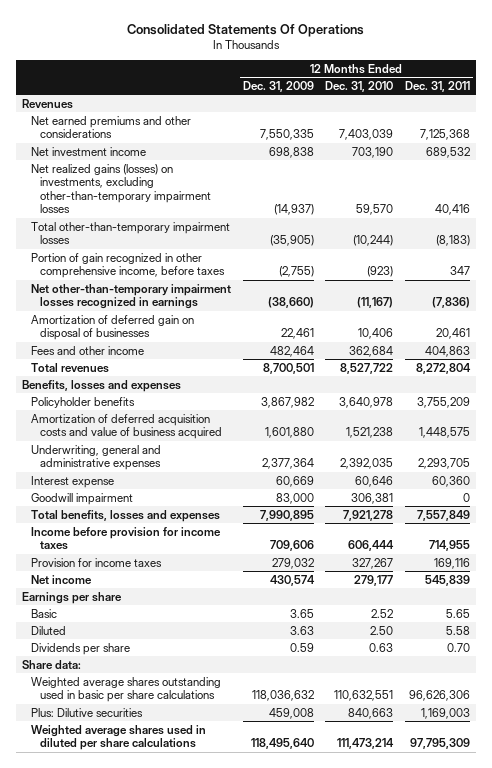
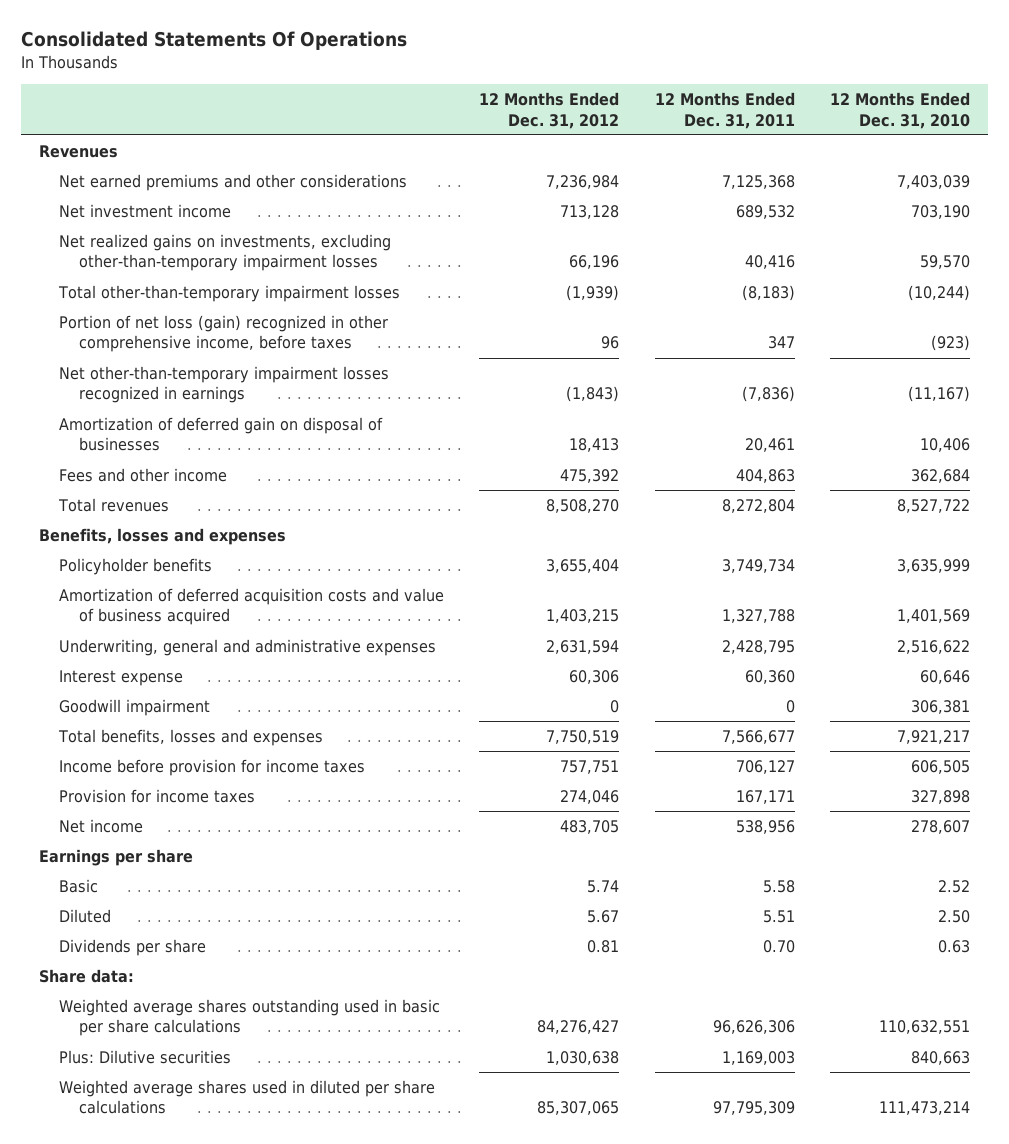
[242,80,314,92] Dec. 31, 2009 -> none
none -> [479,92,620,129] 12 Months Ended Dec. 31, 2012
[30,163,211,214] Net realized gains (losses) on investments, excluding other-than-temporary impairment losses -> [59,234,392,272] Net realized gains on investments, excluding other-than-temporary impairment losses
[30,252,225,279] Portion of gain recognized in other comprehensive income, before taxes -> [59,315,389,353] Portion of net loss (gain) recognized in other comprehensive income, before taxes
[339,396,394,408] 3,640,978 -> [897,559,971,574] 3,635,999
[416,396,470,408] 3,755,209 -> [721,559,795,574] 3,749,734
[346,427,394,439] 1,521,238 -> [897,609,971,624] 1,401,569
[418,427,470,439] 1,448,575 -> [721,609,795,624] 1,327,788
[340,458,394,470] 2,392,035 -> [897,640,971,655] 2,516,622
[417,458,470,470] 2,293,705 -> [721,640,795,655] 2,428,795
[343,509,394,521] 7,921,278 -> [897,730,971,745] 7,921,217
[416,509,470,521] 7,557,849 -> [721,730,795,745] 7,566,677
[348,540,395,552] 606,444 -> [911,760,971,775] 606,505
[428,540,470,552] 714,955 -> [735,760,795,775] 706,127
[352,557,394,569] 327,267 -> [911,790,971,805] 327,898
[433,557,470,569] 169,116 -> [735,790,795,805] 167,171
[354,574,394,586] 279,177 -> [911,820,971,835] 278,607
[424,574,470,586] 545,839 -> [735,820,795,835] 538,956
[445,608,470,618] 5.65 -> [762,880,795,894] 5.58
[445,625,470,635] 5.58 -> [762,910,795,924] 5.51

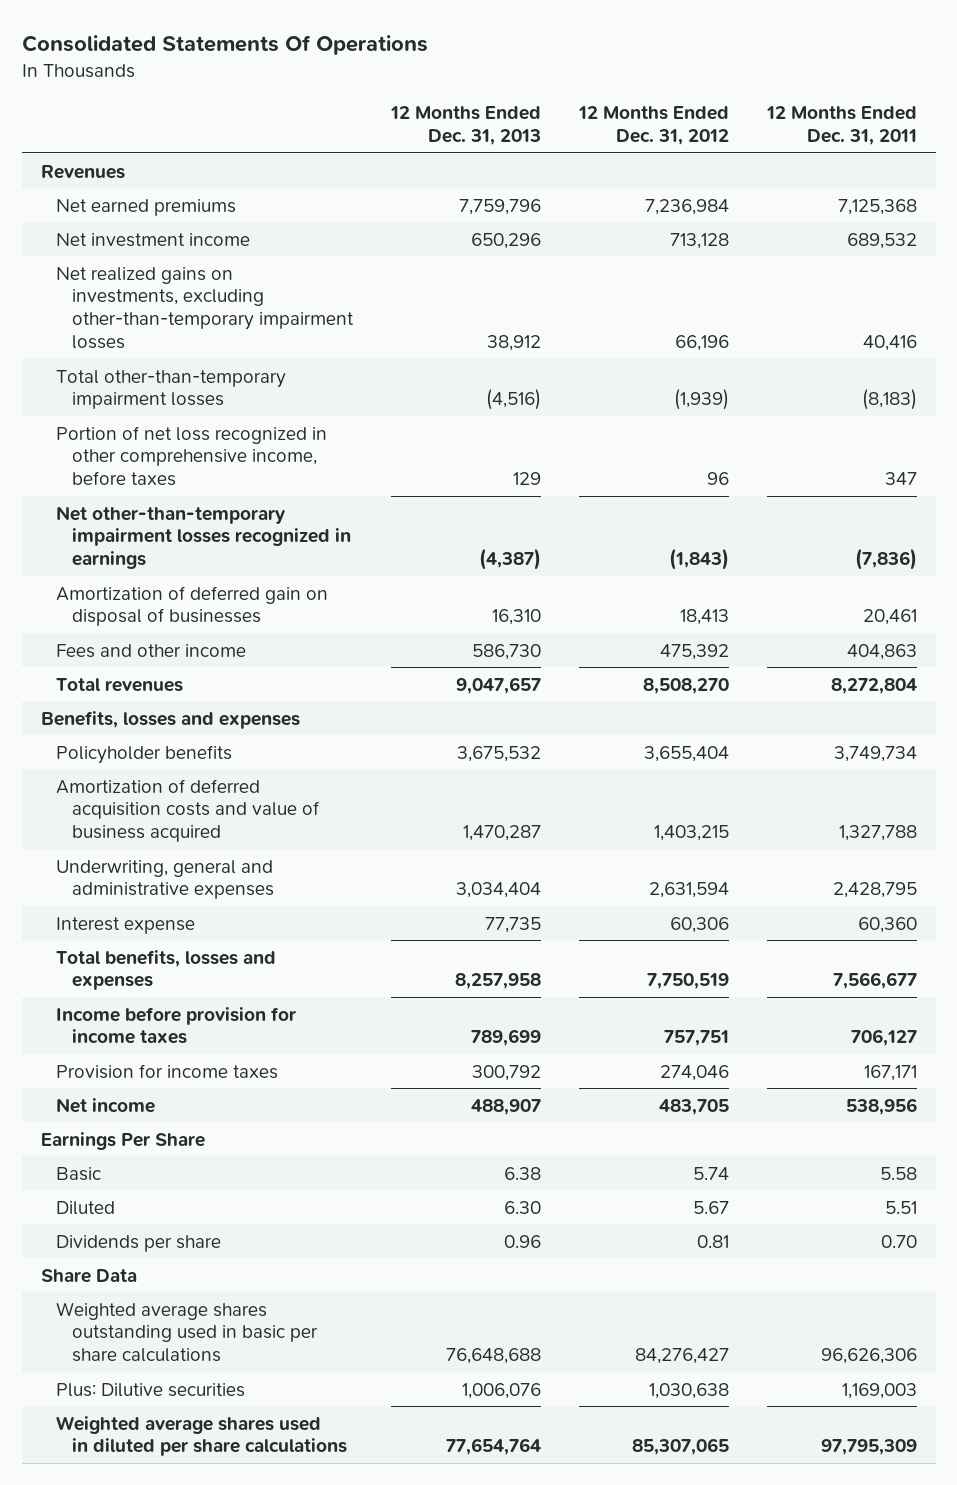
[830,92,971,129] 12 Months Ended Dec. 31, 2010 -> none
none -> [390,106,542,146] 12 Months Ended Dec. 31, 2013
[59,174,408,192] Net earned premiums and other considerations -> [56,198,237,216] Net earned premiums
[59,315,389,353] Portion of net loss (gain) recognized in other comprehensive income, before taxes -> [56,425,328,487] Portion of net loss recognized in other comprehensive income, before taxes
[59,699,211,717] Goodwill impairment -> none
[39,849,194,867] Earnings per share -> [40,1131,205,1150] Earnings Per Share
[39,969,135,984] Share data: -> [40,1268,137,1283] Share Data

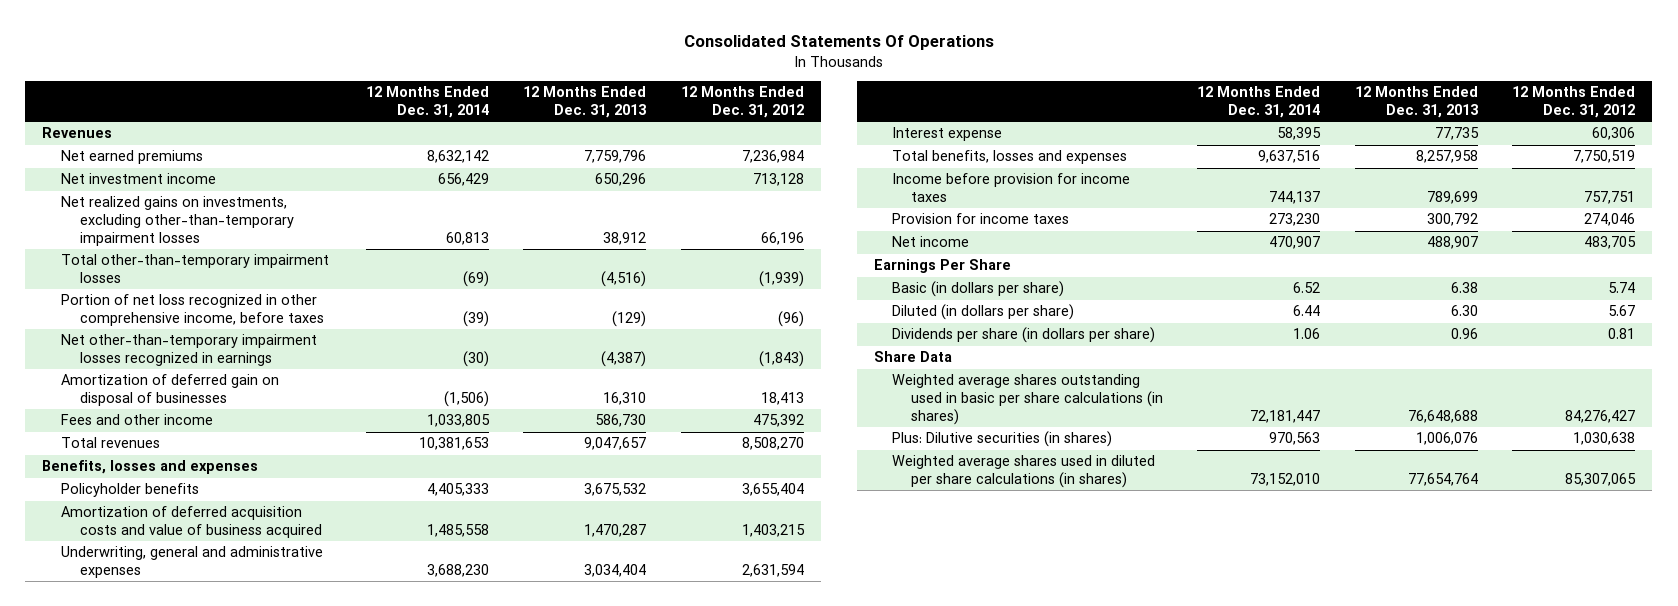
[765,106,917,146] 12 Months Ended Dec. 31, 2011 -> none
none -> [365,86,489,118] 12 Months Ended Dec. 31, 2014
[513,472,542,486] 129 -> [612,311,647,328] (129)
[706,472,729,486] 96 -> [777,311,804,328] (96)
[56,1166,102,1181] Basic -> [892,281,1065,298] Basic (in dollars per share)
[56,1200,116,1215] Diluted -> [892,304,1075,321] Diluted (in dollars per share)
[56,1234,222,1252] Dividends per share -> [892,327,1156,344] Dividends per share (in dollars per share)
[56,1301,319,1363] Weighted average shares outstanding used in basic per share calculations -> [892,374,1164,425] Weighted average shares outstanding used in basic per share calculations (in shares)
[56,1382,246,1397] Plus: Dilutive securities -> [892,431,1113,448] Plus: Dilutive securities (in shares)
[56,1415,348,1457] Weighted average shares used in diluted per share calculations -> [892,455,1156,489] Weighted average shares used in diluted per share calculations (in shares)

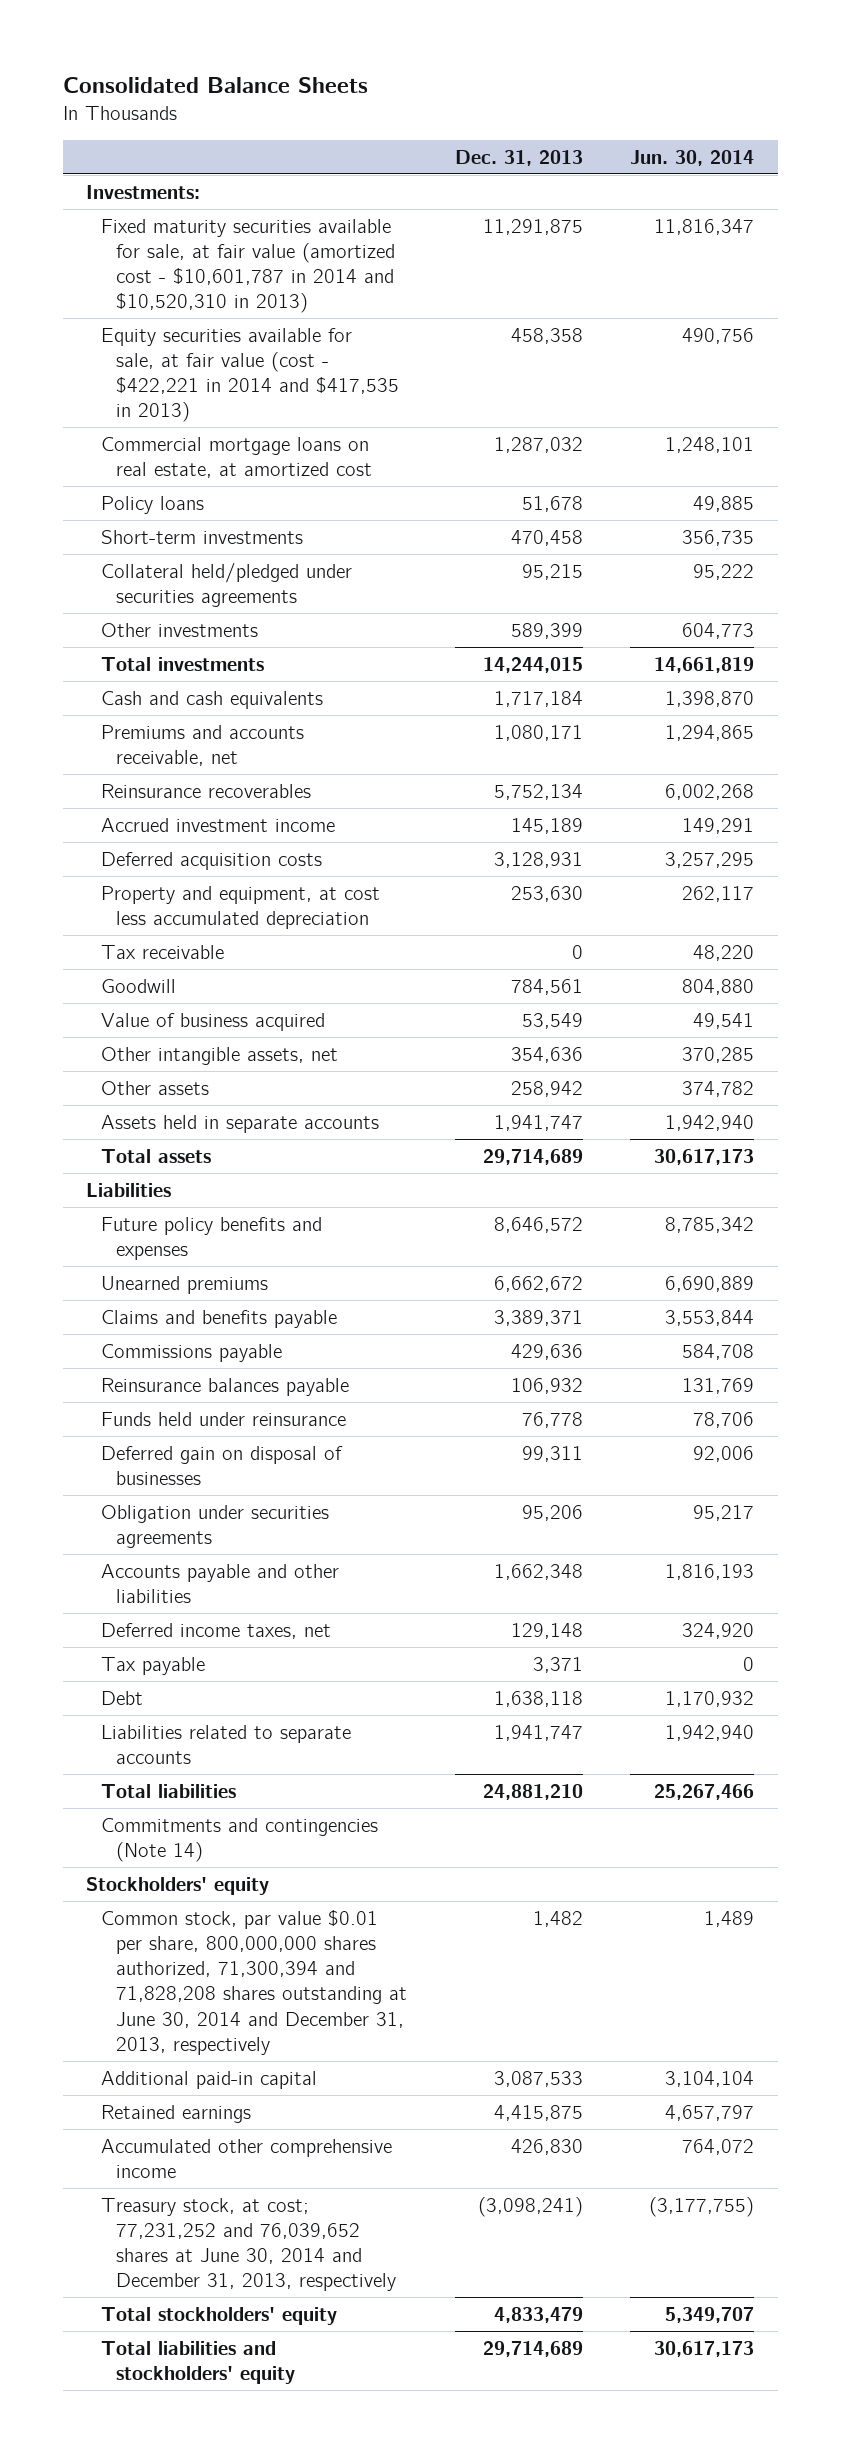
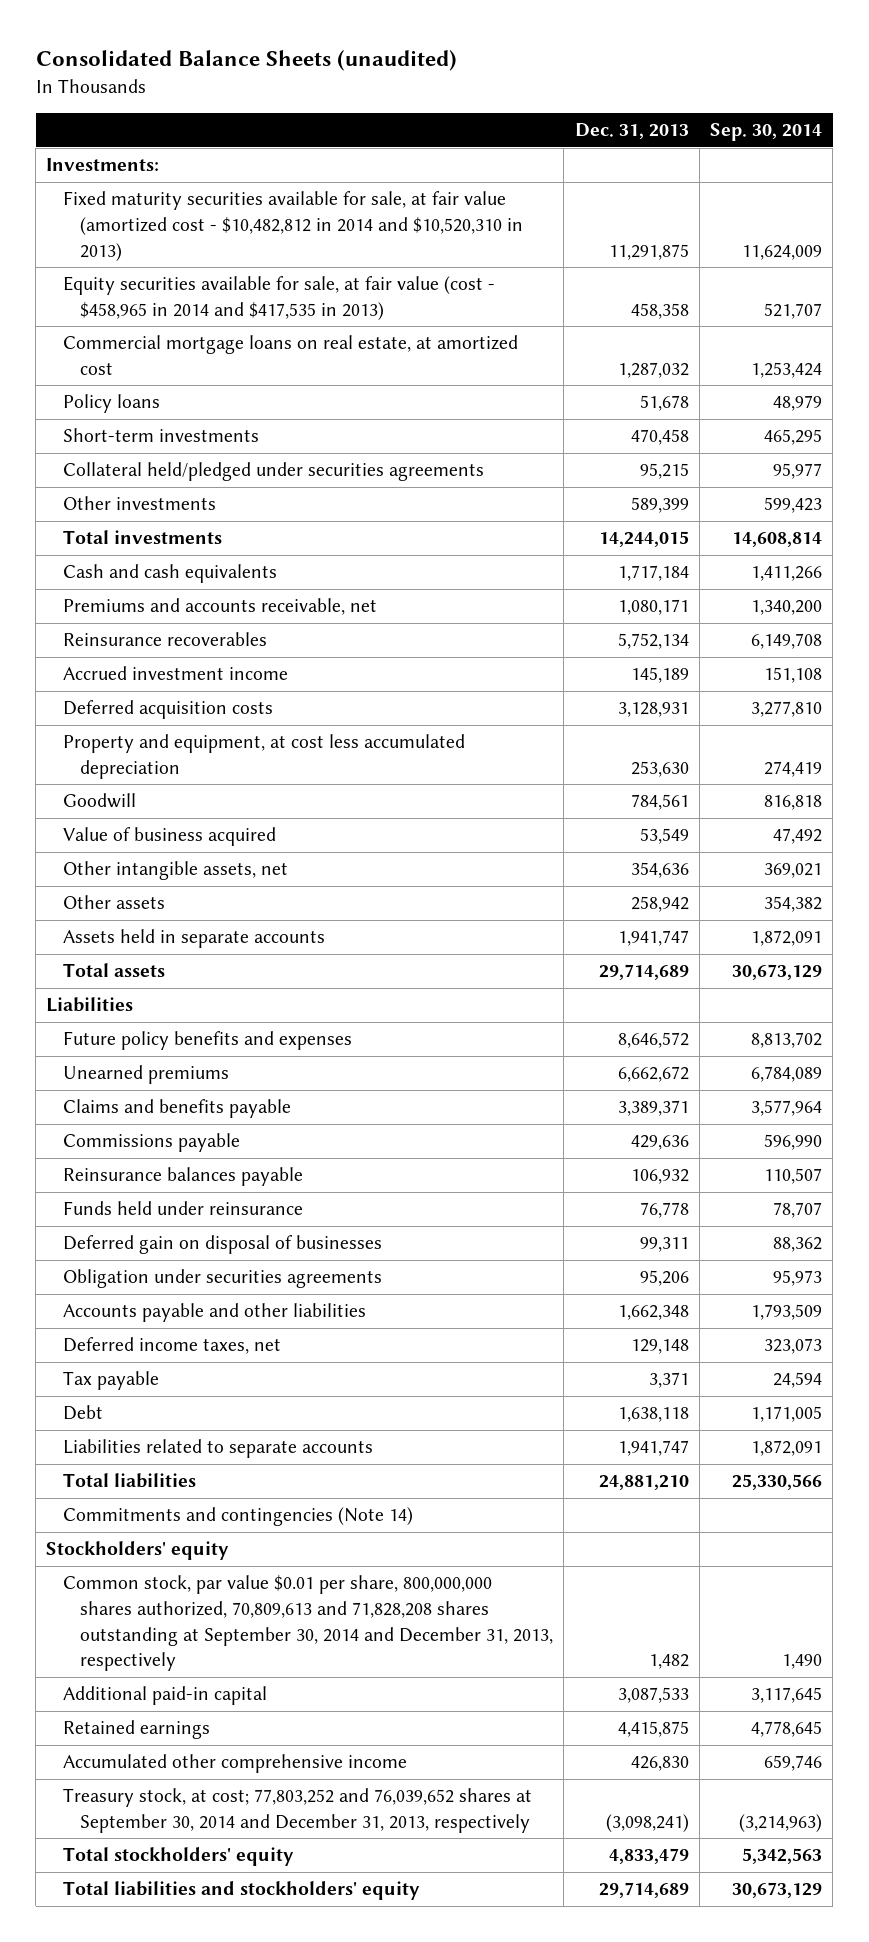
[62,77,368,94] Consolidated Balance Sheets -> [35,50,457,72] Consolidated Balance Sheets (unaudited)
[630,149,755,166] Jun. 30, 2014 -> none
none -> [710,123,823,142] Sep. 30, 2014
[101,218,395,314] Fixed maturity securities available for sale, at fair value (amortized cost - $10,601,787 in 2014 and $10,520,310 in 2013) -> [63,191,524,261] Fixed maturity securities available for sale, at fair value (amortized cost - $10,482,812 in 2014 and $10,520,310 in 2013)
[101,327,399,423] Equity securities available for sale, at fair value (cost - $422,221 in 2014 and $417,535 in 2013) -> [63,276,496,320] Equity securities available for sale, at fair value (cost - $458,965 in 2014 and $417,535 in 2013)
[101,944,225,959] Tax receivable -> none
[101,1909,407,2055] Common stock, par value $0.01 per share, 800,000,000 shares authorized, 71,300,394 and 71,828,208 shares outstanding at June 30, 2014 and December 31, 2013, respectively -> [63,1575,554,1672] Common stock, par value $0.01 per share, 800,000,000 shares authorized, 70,809,613 and 71,828,208 shares outstanding at September 30, 2014 and December 31, 2013, respectively
[101,2197,396,2292] Treasury stock, at cost; 77,231,252 and 76,039,652 shares at June 30, 2014 and December 31, 2013, respectively -> [63,1788,533,1833] Treasury stock, at cost; 77,803,252 and 76,039,652 shares at September 30, 2014 and December 31, 2013, respectively

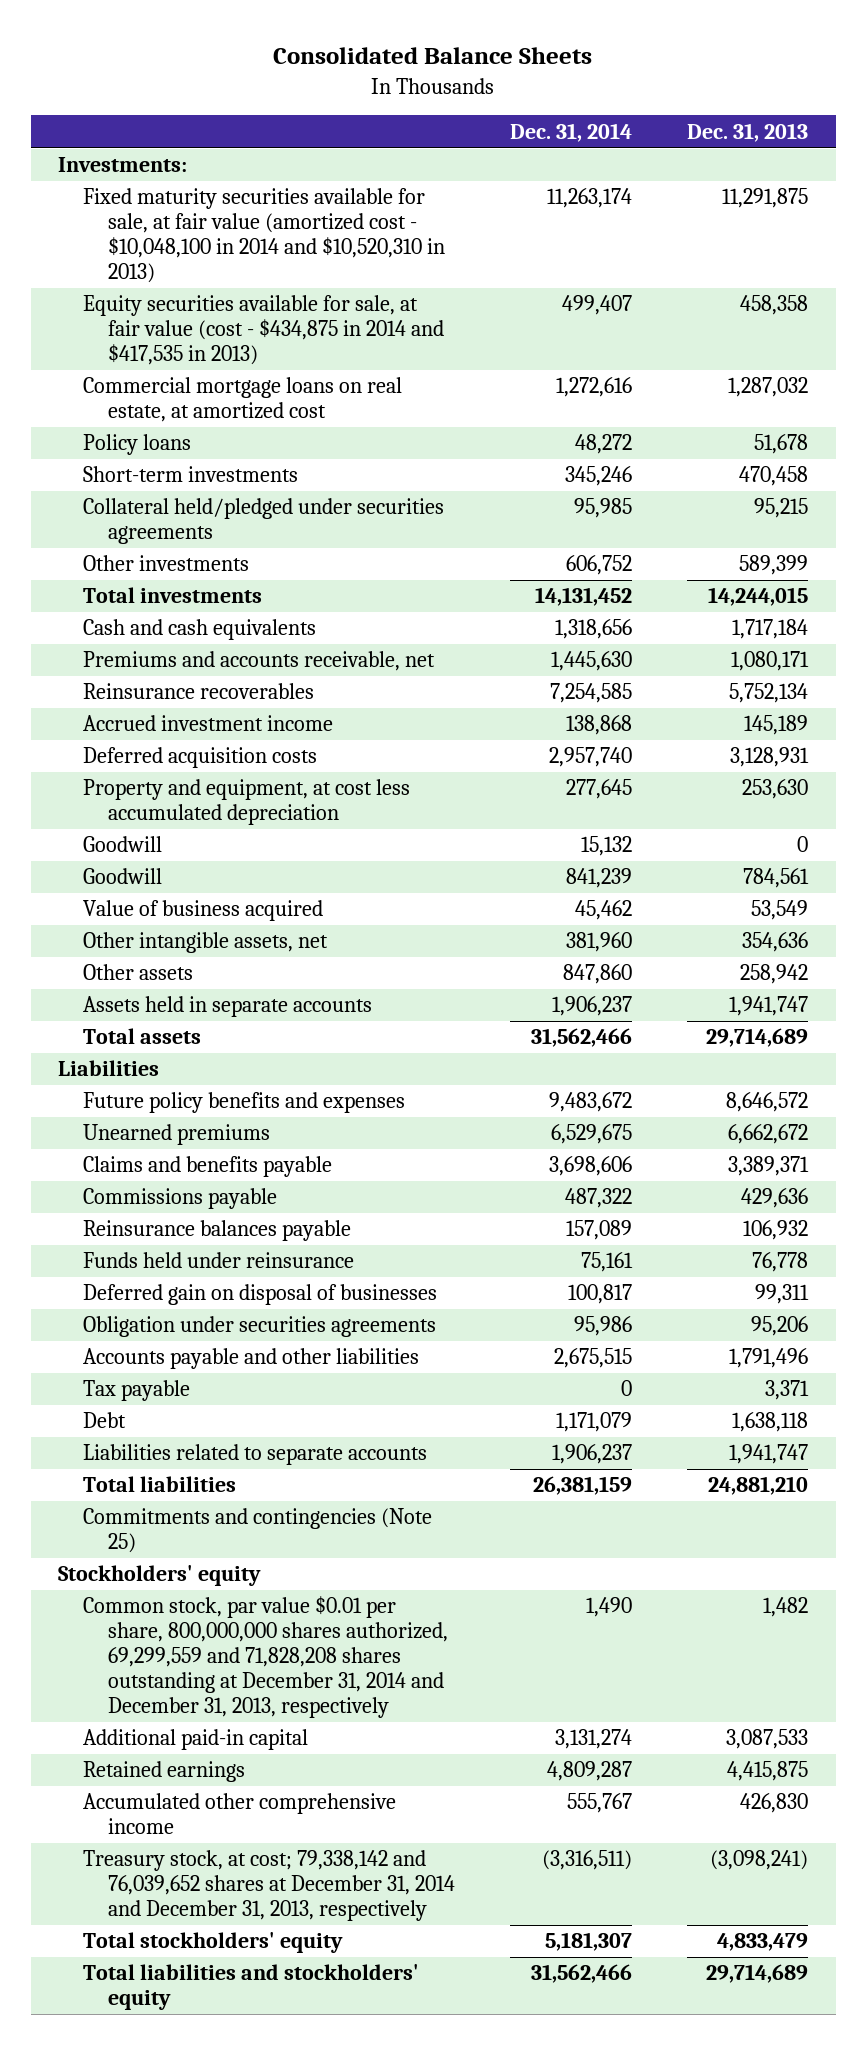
[35,50,457,72] Consolidated Balance Sheets (unaudited) -> [273,47,593,65] Consolidated Balance Sheets
[710,123,823,142] Sep. 30, 2014 -> none
none -> [510,122,633,142] Dec. 31, 2014
[63,191,524,261] Fixed maturity securities available for sale, at fair value (amortized cost - $10,482,812 in 2014 and $10,520,310 in 2013) -> [83,188,446,284] Fixed maturity securities available for sale, at fair value (amortized cost - $10,048,100 in 2014 and $10,520,310 in 2013)
[63,276,496,320] Equity securities available for sale, at fair value (cost - $458,965 in 2014 and $417,535 in 2013) -> [83,295,445,366] Equity securities available for sale, at fair value (cost - $434,875 in 2014 and $417,535 in 2013)
none -> [83,836,163,853] Goodwill
[63,1337,282,1355] Deferred income taxes, net -> none
[617,1305,689,1321] 1,662,348 -> [729,1348,809,1369] 1,791,496
[63,1507,414,1527] Commitments and contingencies (Note 14) -> [83,1508,433,1554] Commitments and contingencies (Note 25)
[63,1575,554,1672] Common stock, par value $0.01 per share, 800,000,000 shares authorized, 70,809,613 and 71,828,208 shares outstanding at September 30, 2014 and December 31, 2013, respectively -> [83,1596,449,1719] Common stock, par value $0.01 per share, 800,000,000 shares authorized, 69,299,559 and 71,828,208 shares outstanding at December 31, 2014 and December 31, 2013, respectively
[63,1788,533,1833] Treasury stock, at cost; 77,803,252 and 76,039,652 shares at September 30, 2014 and December 31, 2013, respectively -> [83,1850,456,1922] Treasury stock, at cost; 79,338,142 and 76,039,652 shares at December 31, 2014 and December 31, 2013, respectively

